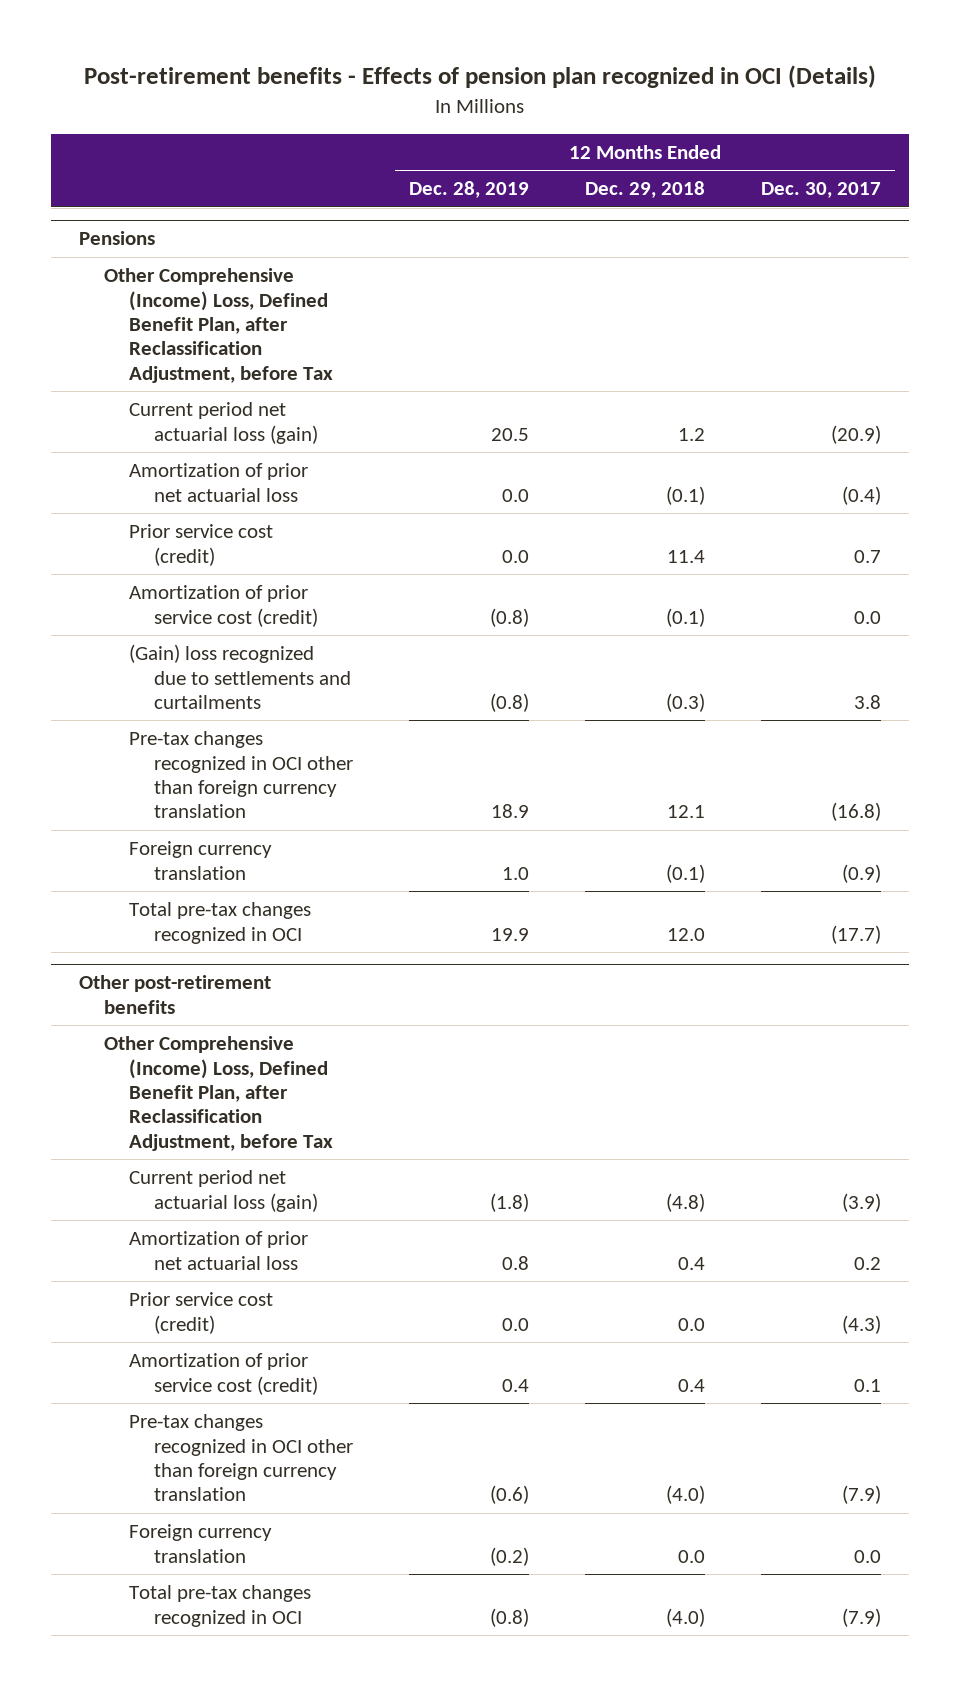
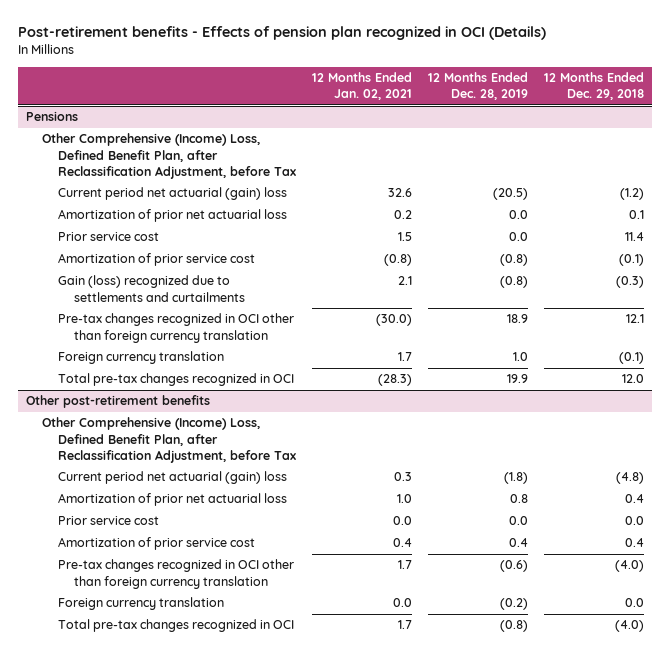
[760,182,881,199] Dec. 30, 2017 -> none
none -> [311,71,412,101] 12 Months Ended Jan. 02, 2021
[129,402,318,444] Current period net actuarial loss (gain) -> [57,187,287,201] Current period net actuarial (gain) loss
[490,427,529,441] 20.5 -> [492,188,528,201] (20.5)
[677,427,705,441] 1.2 -> [619,188,644,201] (1.2)
[665,485,705,505] (0.1) -> [628,210,644,220] 0.1
[129,524,274,566] Prior service cost (credit) -> [57,232,159,242] Prior service cost
[129,585,318,627] Amortization of prior service cost (credit) -> [57,253,255,267] Amortization of prior service cost
[129,644,351,710] (Gain) loss recognized due to settlements and curtailments -> [57,275,245,302] Gain (loss) recognized due to settlements and curtailments
[129,1170,318,1212] Current period net actuarial loss (gain) -> [57,471,287,485] Current period net actuarial (gain) loss
[129,1292,274,1334] Prior service cost (credit) -> [57,516,159,526] Prior service cost
[129,1353,318,1395] Amortization of prior service cost (credit) -> [57,537,255,551] Amortization of prior service cost

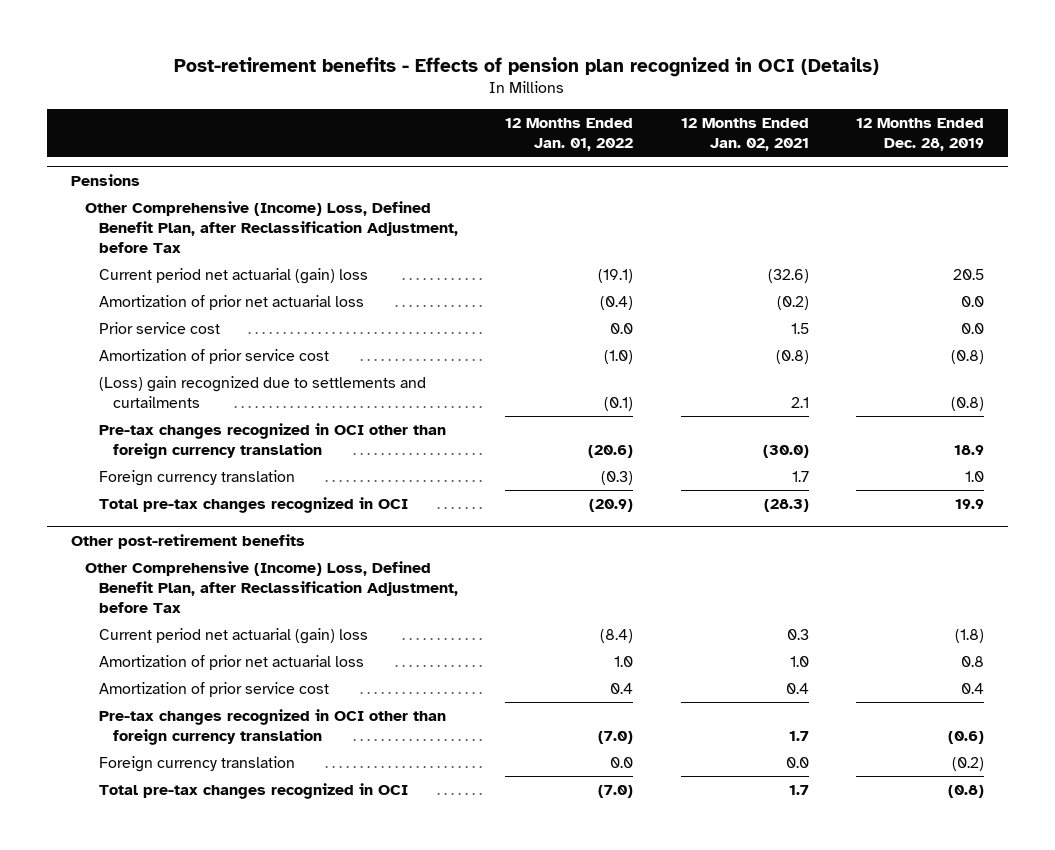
[543,71,644,101] 12 Months Ended Dec. 29, 2018 -> none
none -> [505,118,634,152] 12 Months Ended Jan. 01, 2022
[387,188,412,198] 32.6 -> [767,269,809,284] (32.6)
[492,188,528,201] (20.5) -> [953,269,985,281] 20.5
[393,210,412,220] 0.2 -> [776,296,809,311] (0.2)
[57,275,245,302] Gain (loss) recognized due to settlements and curtailments -> [99,376,427,408] (Loss) gain recognized due to settlements and curtailments
[57,516,159,526] Prior service cost -> none

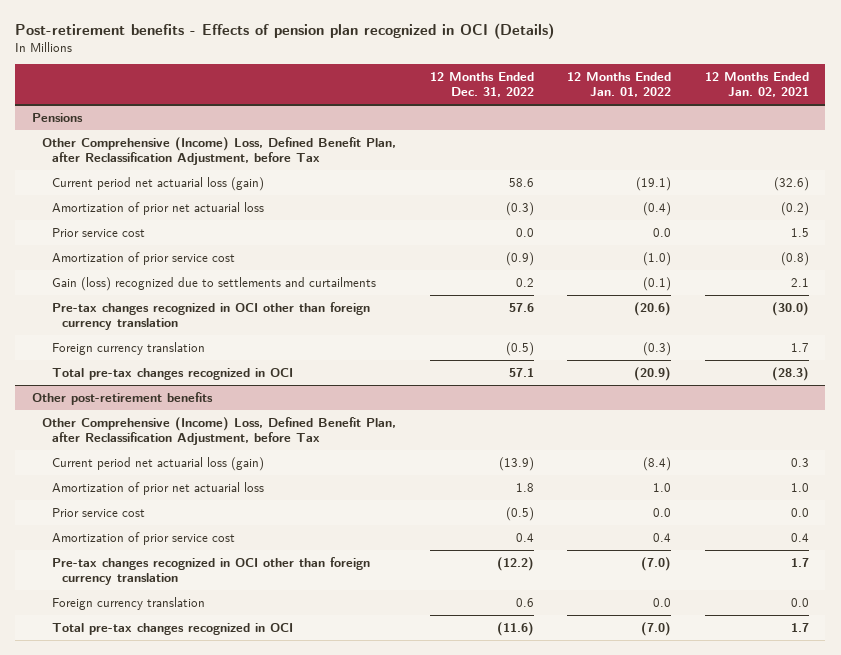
[856,118,985,152] 12 Months Ended Dec. 28, 2019 -> none
none -> [429,71,534,98] 12 Months Ended Dec. 31, 2022
[99,268,369,285] Current period net actuarial (gain) loss -> [52,176,265,191] Current period net actuarial loss (gain)
[99,376,427,408] (Loss) gain recognized due to settlements and curtailments -> [52,276,377,291] Gain (loss) recognized due to settlements and curtailments
[99,628,369,645] Current period net actuarial (gain) loss -> [52,456,265,471] Current period net actuarial loss (gain)
none -> [52,507,146,517] Prior service cost

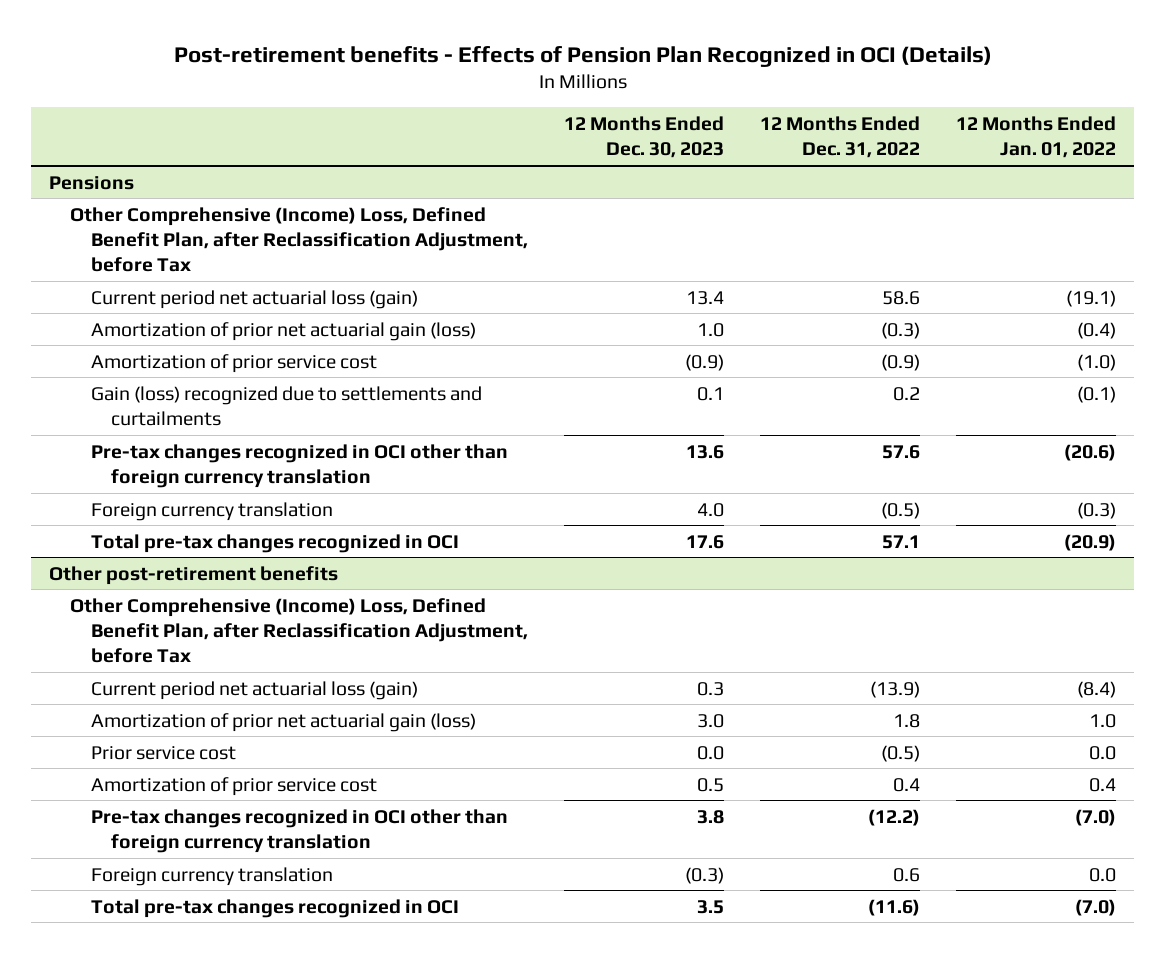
[15,22,555,39] Post-retirement benefits - Effects of pension plan recognized in OCI (Details) -> [173,45,992,67] Post-retirement benefits - Effects of Pension Plan Recognized in OCI (Details)
[704,71,809,98] 12 Months Ended Jan. 02, 2021 -> none
none -> [563,116,724,159] 12 Months Ended Dec. 30, 2023
[52,227,146,237] Prior service cost -> none
[52,201,265,215] Amortization of prior net actuarial loss -> [90,321,476,341] Amortization of prior net actuarial gain (loss)
[52,481,265,495] Amortization of prior net actuarial loss -> [90,712,476,732] Amortization of prior net actuarial gain (loss)

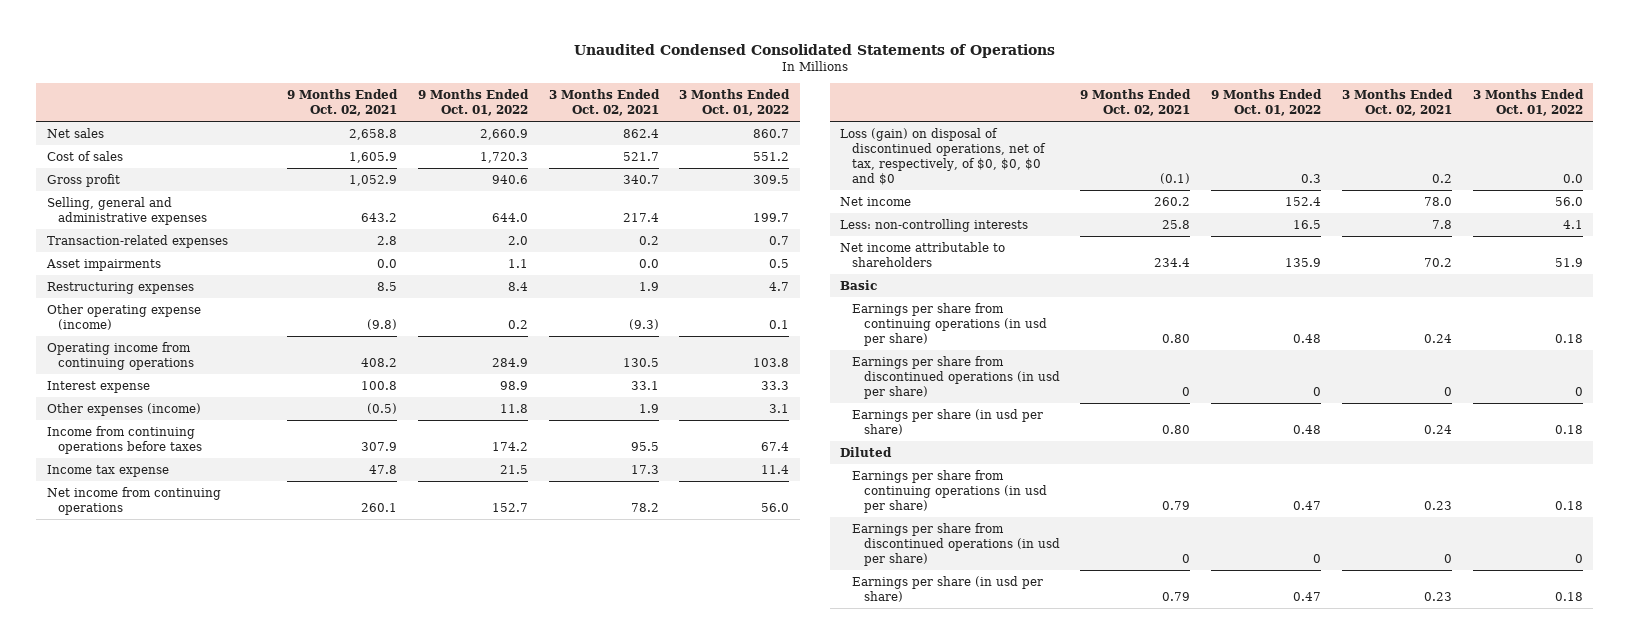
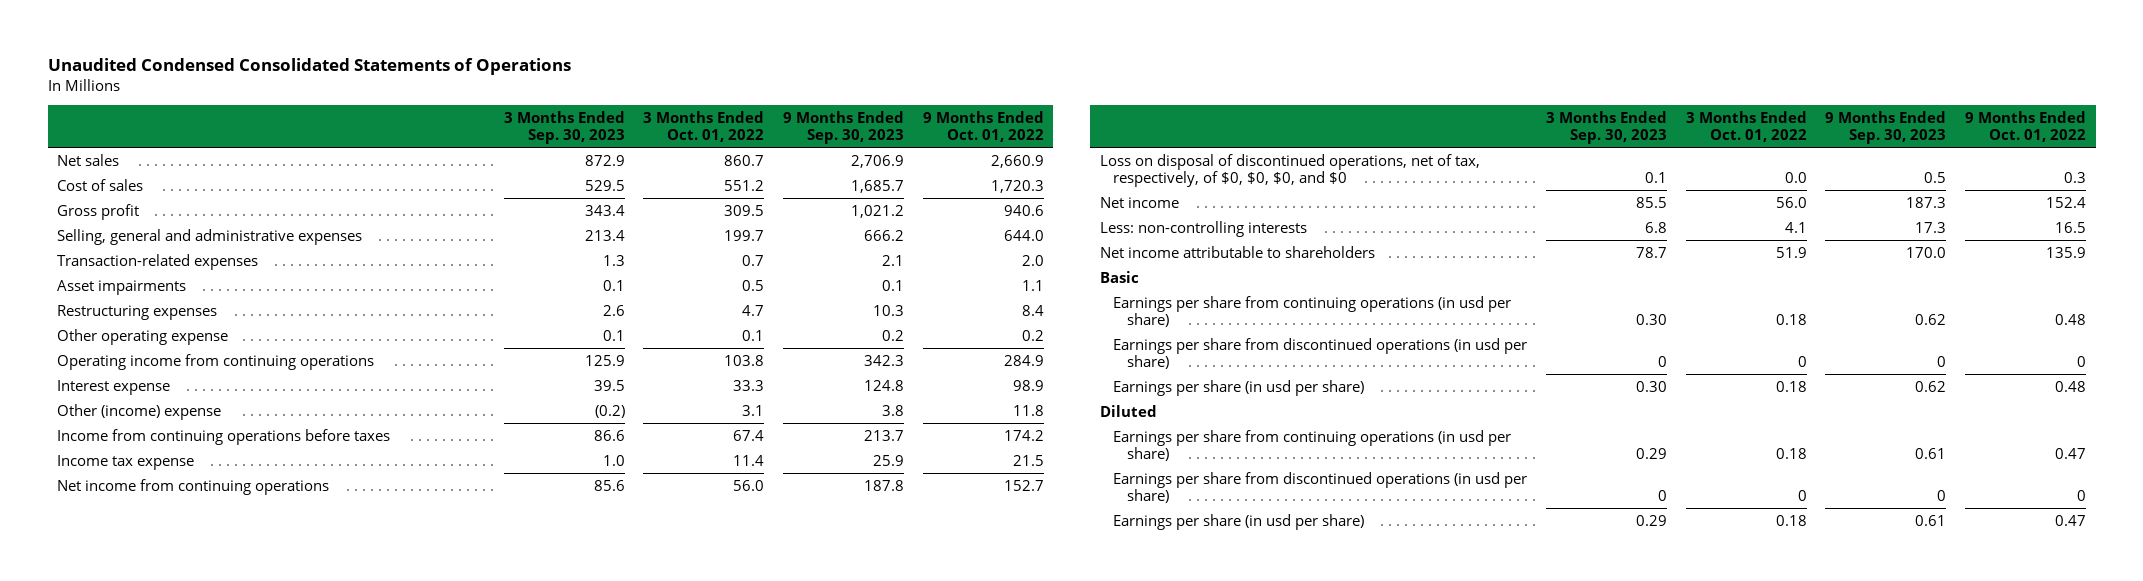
[287,88,399,116] 9 Months Ended Oct. 02, 2021 -> none
[548,88,660,116] 3 Months Ended Oct. 02, 2021 -> none
none -> [503,111,625,145] 3 Months Ended Sep. 30, 2023
none -> [783,111,905,145] 9 Months Ended Sep. 30, 2023
[46,304,201,330] Other operating expense (income) -> [57,328,229,345] Other operating expense
[46,403,201,417] Other expenses (income) -> [57,403,222,420] Other (income) expense
[839,128,1046,185] Loss (gain) on disposal of discontinued operations, net of tax, respectively, of $0, $0, $0 and $0 -> [1099,153,1480,187] Loss on disposal of discontinued operations, net of tax, respectively, of $0, $0, $0, and $0

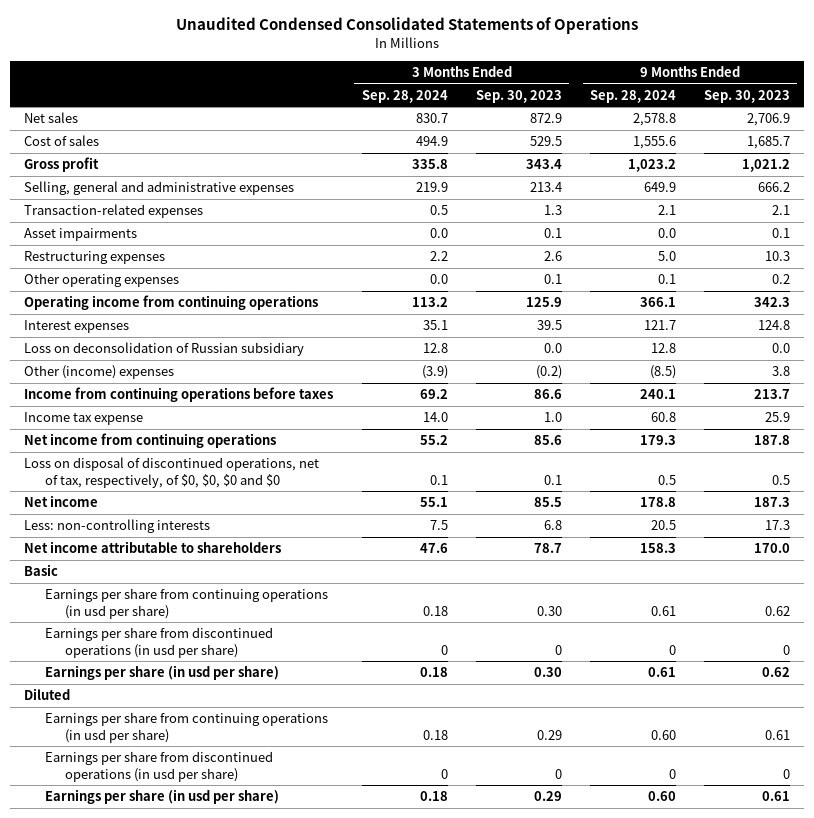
[643,111,765,143] 3 Months Ended Oct. 01, 2022 -> none
[922,111,1044,143] 9 Months Ended Oct. 01, 2022 -> none
none -> [361,89,448,103] Sep. 28, 2024
none -> [589,89,676,103] Sep. 28, 2024
[57,328,229,345] Other operating expense -> [24,273,180,288] Other operating expenses
[57,379,171,395] Interest expense -> [24,320,130,334] Interest expenses
none -> [24,342,305,357] Loss on deconsolidation of Russian subsidiary
[57,403,222,420] Other (income) expense -> [24,365,175,380] Other (income) expenses
[1099,153,1480,187] Loss on disposal of discontinued operations, net of tax, respectively, of $0, $0, $0, and $0 -> [24,457,320,488] Loss on disposal of discontinued operations, net of tax, respectively, of $0, $0, $0 and $0

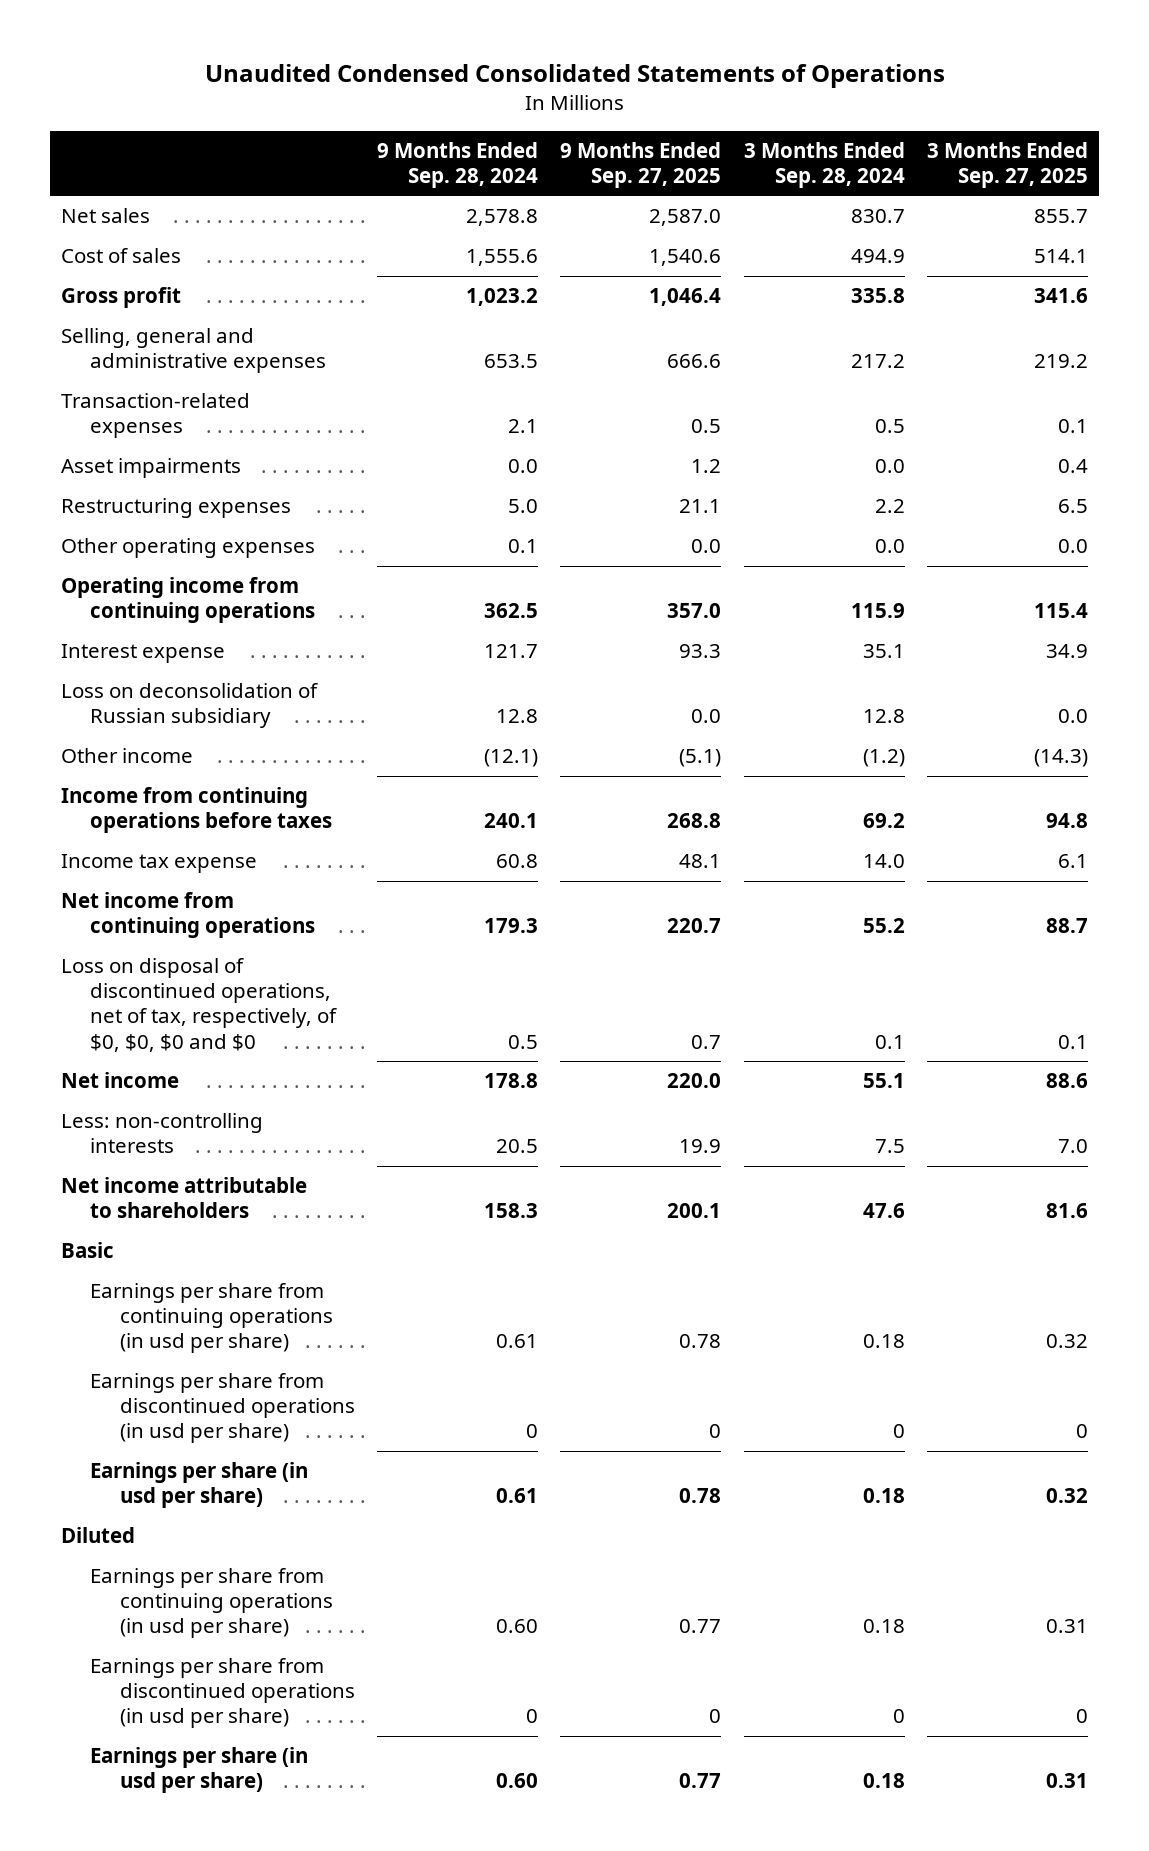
[475,89,562,103] Sep. 30, 2023 -> none
[703,89,790,103] Sep. 30, 2023 -> none
none -> [560,141,722,189] 9 Months Ended Sep. 27, 2025
none -> [927,141,1089,189] 3 Months Ended Sep. 27, 2025
[415,182,448,193] 219.9 -> [850,354,905,369] 217.2
[643,182,676,193] 649.9 -> [483,354,538,369] 653.5
[411,297,448,308] 113.2 -> [850,603,905,619] 115.9
[639,297,676,308] 366.1 -> [483,603,538,619] 362.5
[24,320,130,334] Interest expenses -> [61,644,226,664] Interest expense
[24,365,175,380] Other (income) expenses -> [61,748,194,764] Other income
[421,365,448,380] (3.9) -> [862,749,905,768] (1.2)
[649,365,676,380] (8.5) -> [483,749,538,768] (12.1)

